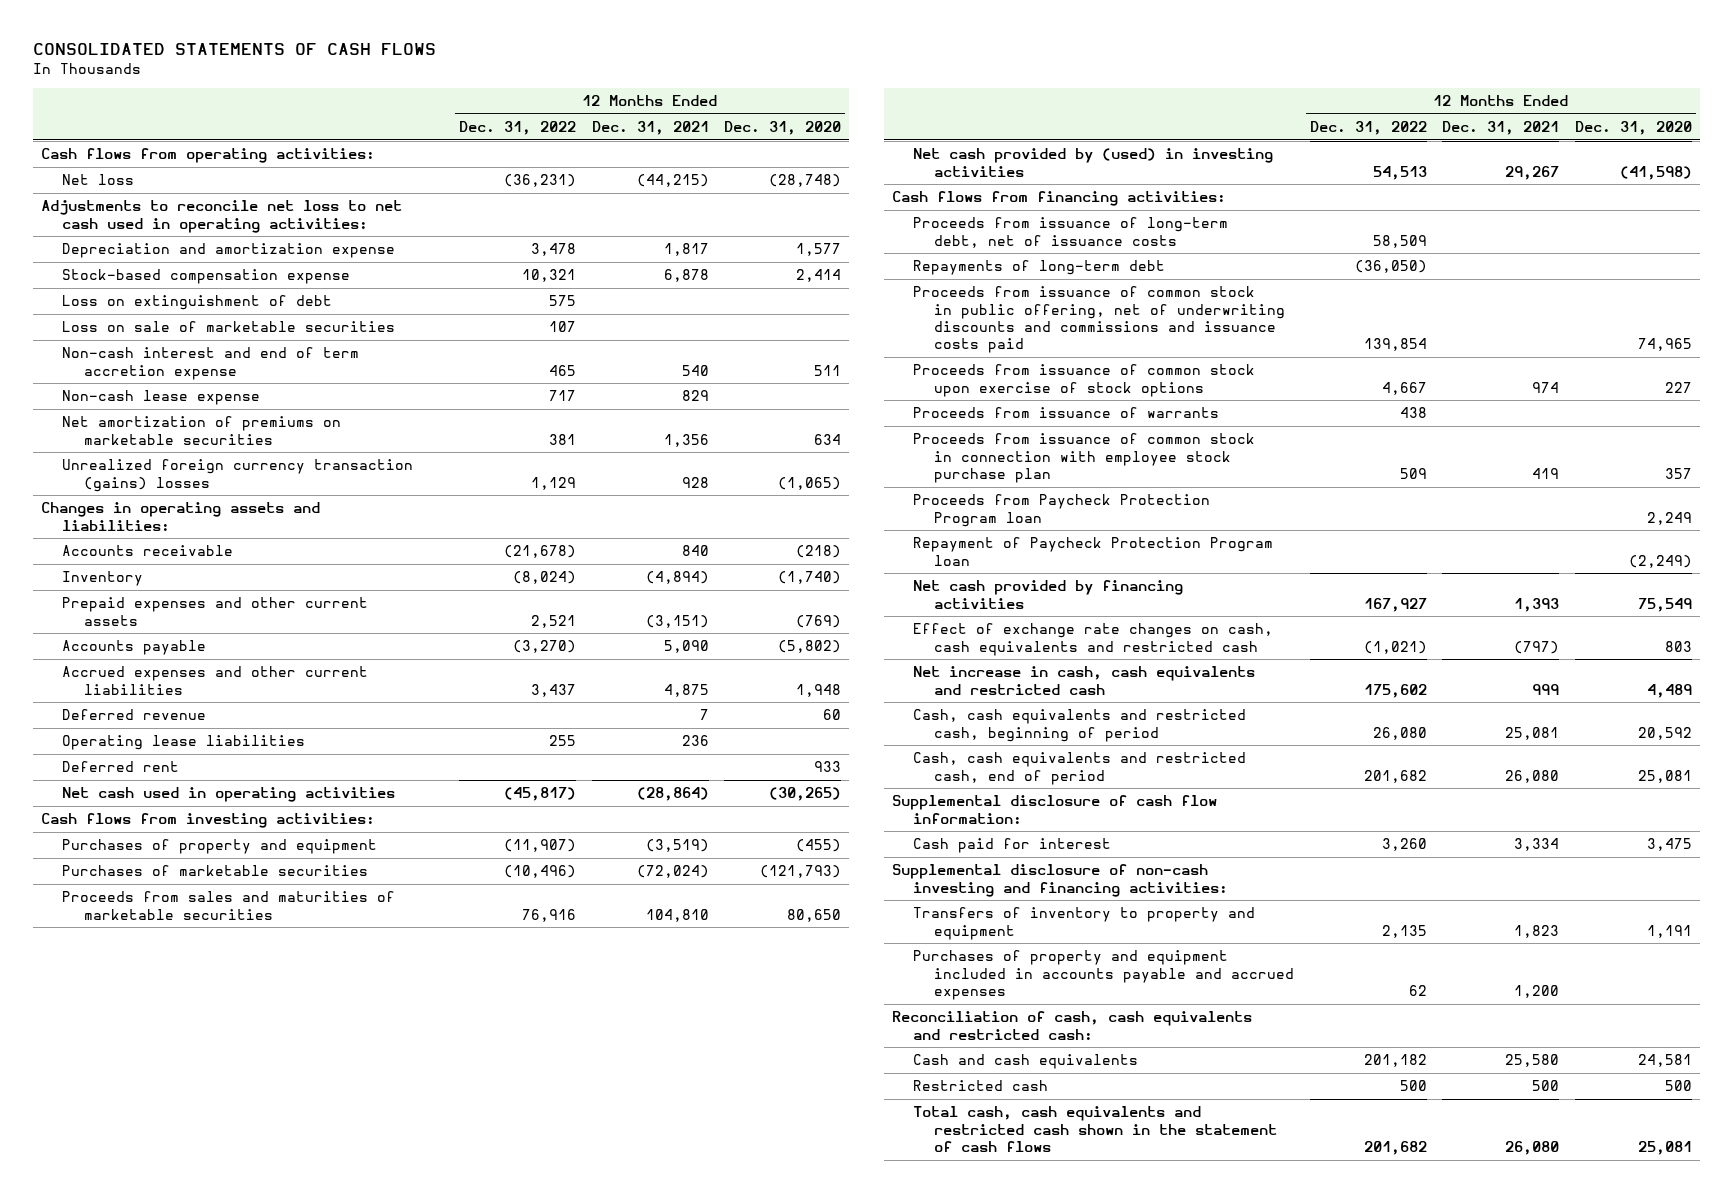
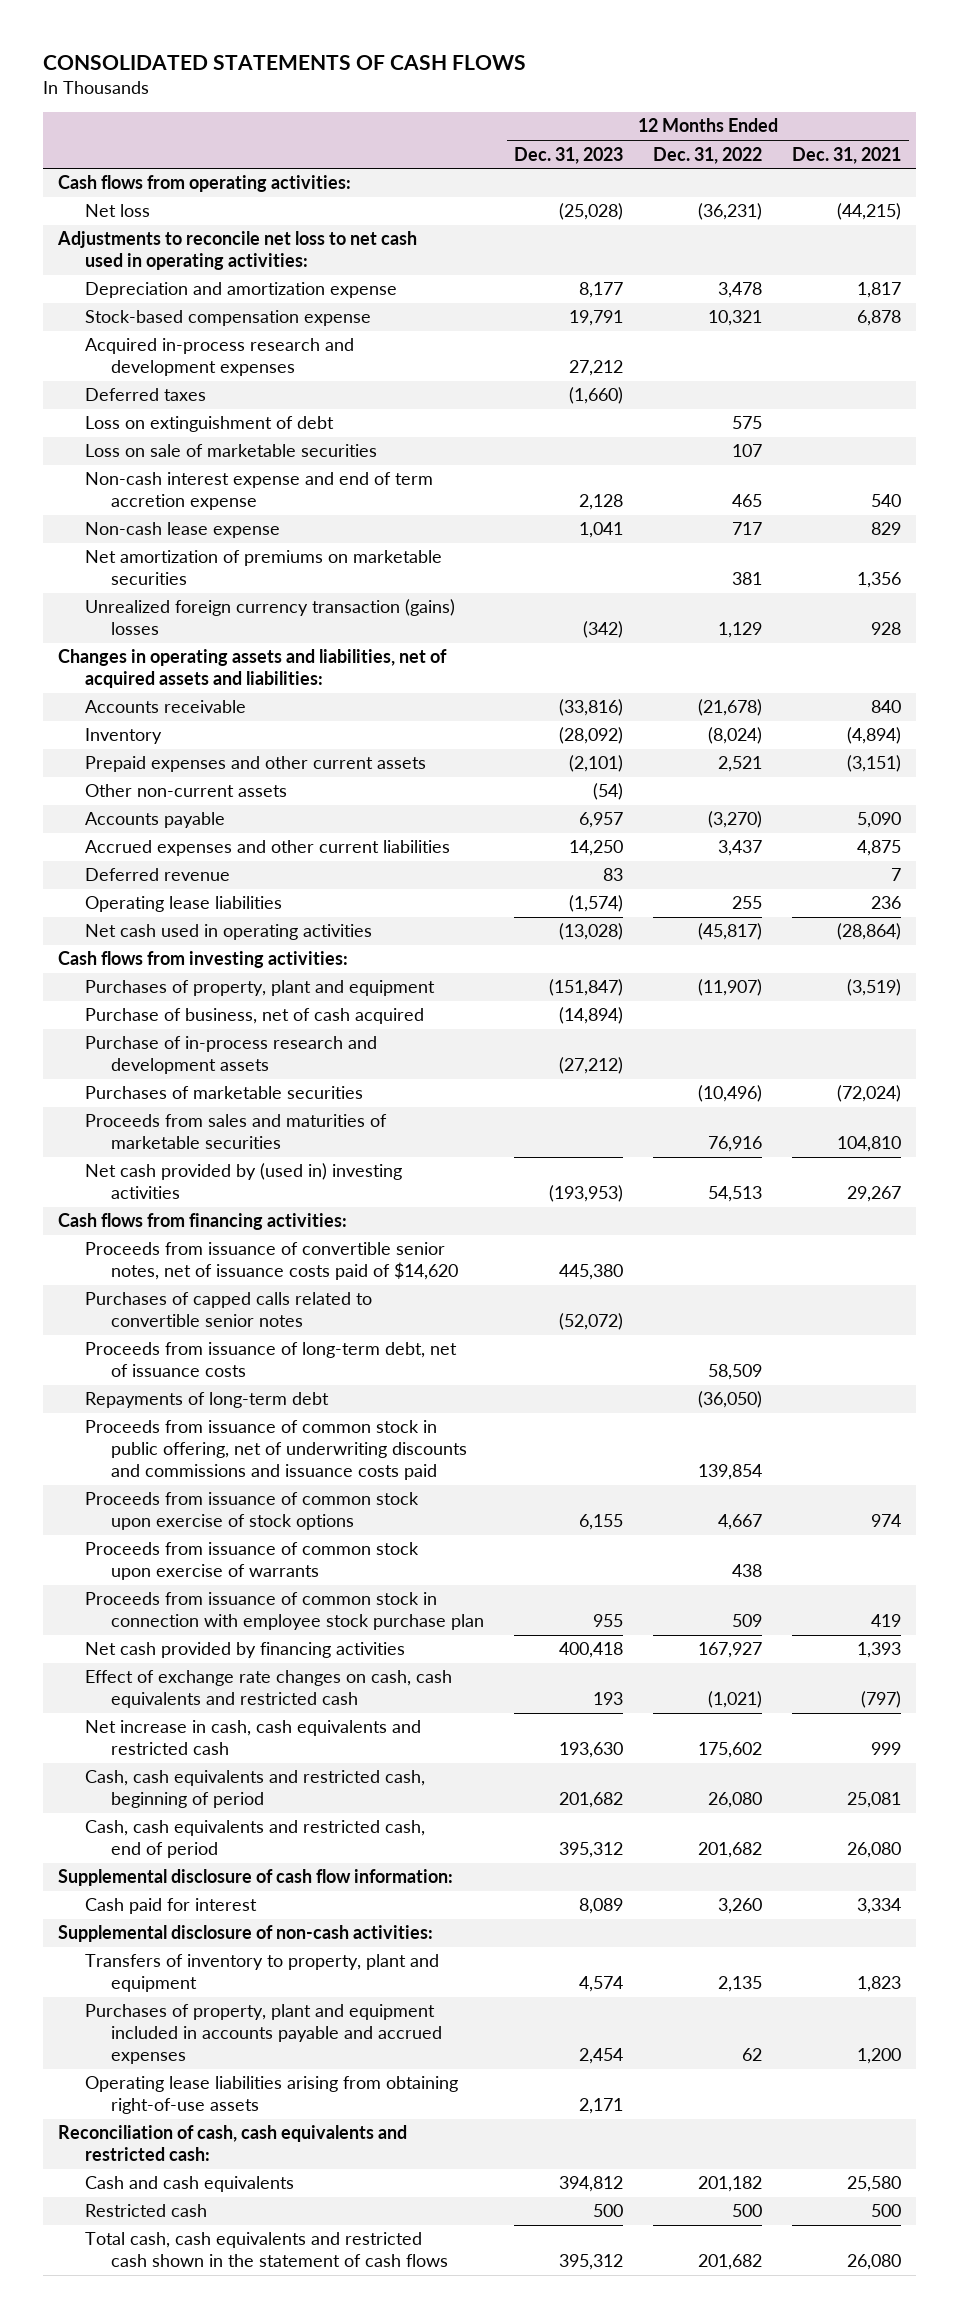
[724,120,842,135] Dec. 31, 2020 -> none
none -> [514,146,624,164] Dec. 31, 2023
none -> [84,338,354,377] Acquired in-process research and development expenses
none -> [84,388,206,402] Deferred taxes
[62,347,360,380] Non-cash interest and end of term accretion expense -> [84,472,433,511] Non-cash interest expense and end of term accretion expense
[41,502,321,531] Changes in operating assets and liabilities: -> [57,649,447,689] Changes in operating assets and liabilities, net of acquired assets and liabilities:
none -> [84,784,287,798] Other non-current assets
[62,761,180,773] Deferred rent -> none
[62,839,378,855] Purchases of property and equipment -> [84,980,435,997] Purchases of property, plant and equipment
none -> [84,1008,424,1025] Purchase of business, net of cash acquired
none -> [84,1036,377,1075] Purchase of in-process research and development assets
[912,148,1273,177] Net cash provided by (used) in investing activities -> [84,1163,402,1200] Net cash provided by (used in) investing activities
none -> [84,1242,459,1281] Proceeds from issuance of convertible senior notes, net of issuance costs paid of $14,620
none -> [84,1292,372,1328] Purchases of capped calls related to convertible senior notes
[912,407,1219,419] Proceeds from issuance of warrants -> [84,1542,419,1581] Proceeds from issuance of common stock upon exercise of warrants
[912,494,1210,527] Proceeds from Paycheck Protection Program loan -> none
[912,537,1273,566] Repayment of Paycheck Protection Program loan -> none
[891,864,1228,897] Supplemental disclosure of non-cash investing and financing activities: -> [57,1925,433,1943] Supplemental disclosure of non-cash activities:
[912,907,1255,940] Transfers of inventory to property and equipment -> [84,1954,439,1993] Transfers of inventory to property, plant and equipment
[912,950,1295,1000] Purchases of property and equipment included in accounts payable and accrued expenses -> [84,2004,443,2065] Purchases of property, plant and equipment included in accounts payable and accrued expenses
none -> [84,2076,458,2115] Operating lease liabilities arising from obtaining right-of-use assets

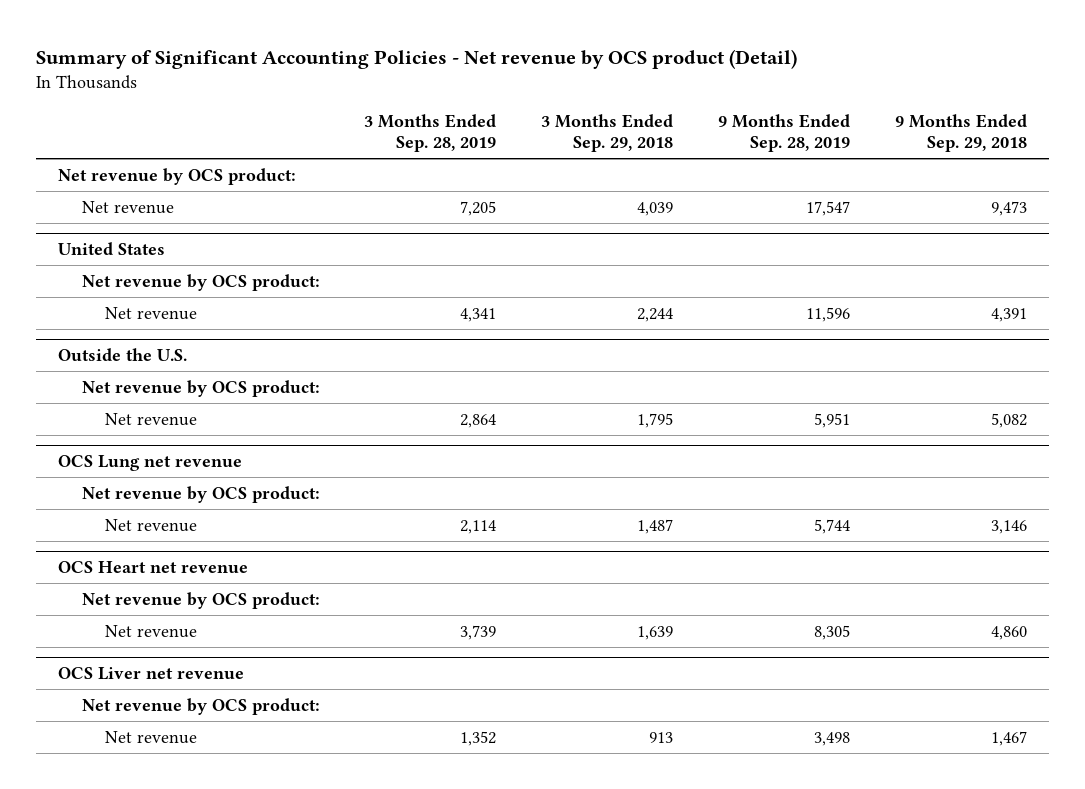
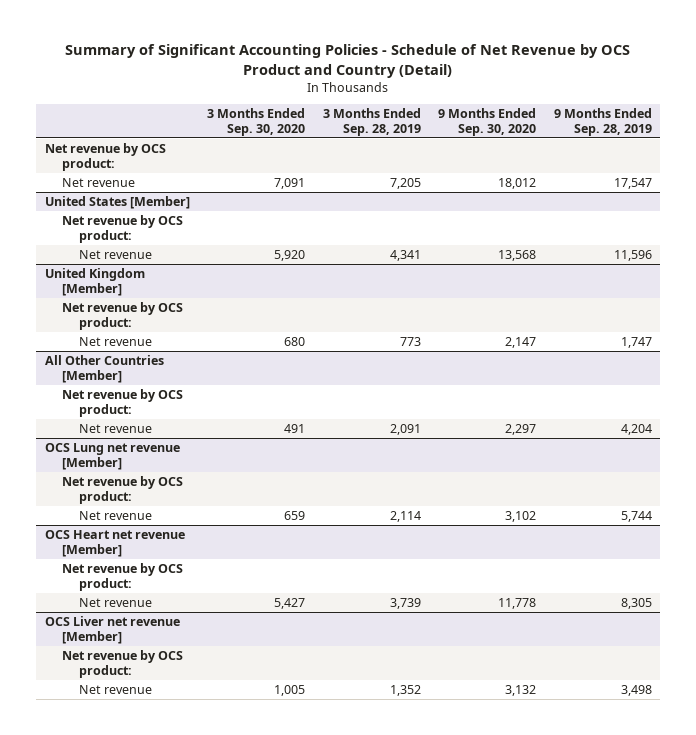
[35,48,797,69] Summary of Significant Accounting Policies - Net revenue by OCS product (Detail) -> [65,44,631,78] Summary of Significant Accounting Policies - Schedule of Net Revenue by OCS Product and Country (Detail)
[541,114,674,153] 3 Months Ended Sep. 29, 2018 -> none
[894,114,1027,153] 9 Months Ended Sep. 29, 2018 -> none
none -> [207,108,306,137] 3 Months Ended Sep. 30, 2020
none -> [438,108,537,137] 9 Months Ended Sep. 30, 2020
[58,242,166,256] United States -> [44,195,190,209] United States [Member]
[58,348,188,362] Outside the U.S. -> none
none -> [44,267,145,296] United Kingdom [Member]
[58,455,243,472] OCS Lung net revenue -> none
[460,413,497,428] 2,864 -> [399,336,421,346] 773
[813,412,850,428] 5,951 -> [620,336,652,348] 1,747
none -> [44,354,164,383] All Other Countries [Member]
none -> [78,423,152,433] Net revenue
none -> [44,442,180,470] OCS Lung net revenue [Member]
none -> [61,475,183,504] Net revenue by OCS product:
[58,561,249,574] OCS Heart net revenue -> [44,529,185,557] OCS Heart net revenue [Member]
[58,667,245,681] OCS Liver net revenue -> [44,615,180,644] OCS Liver net revenue [Member]

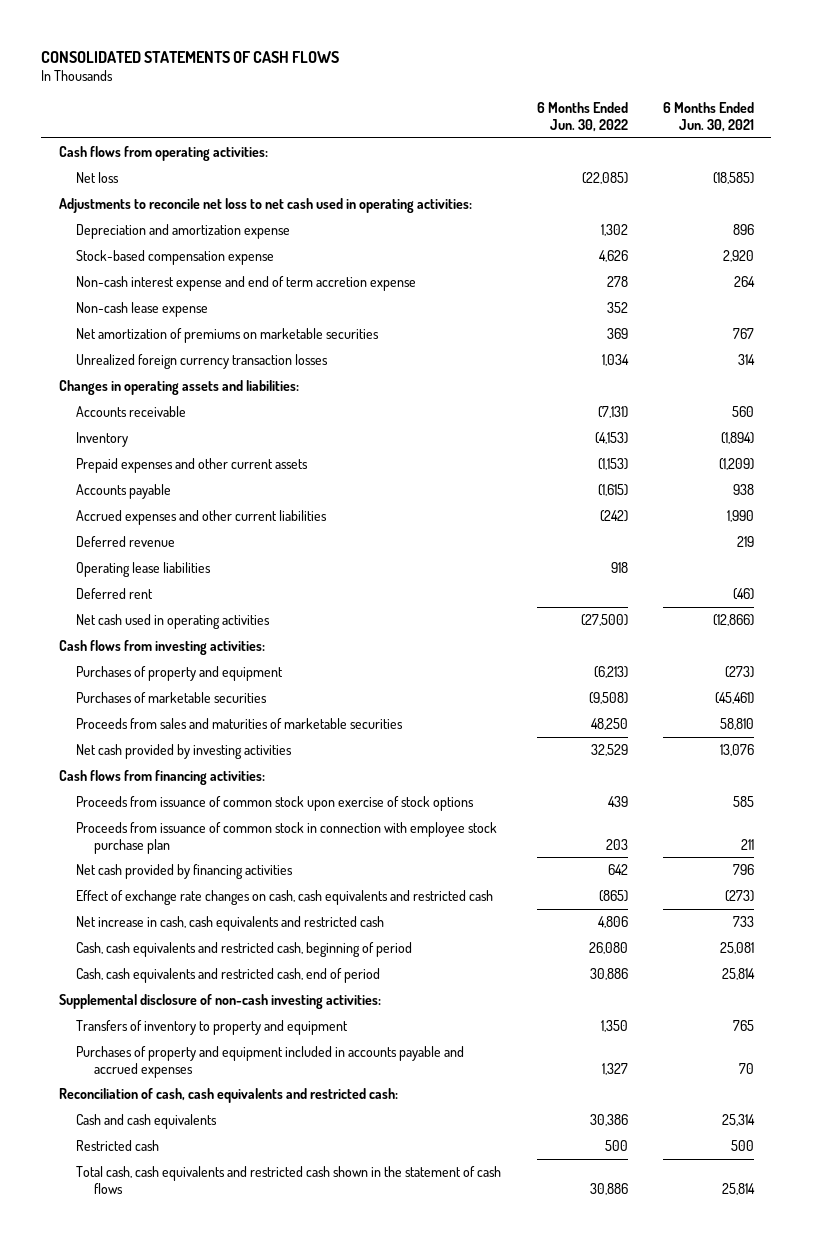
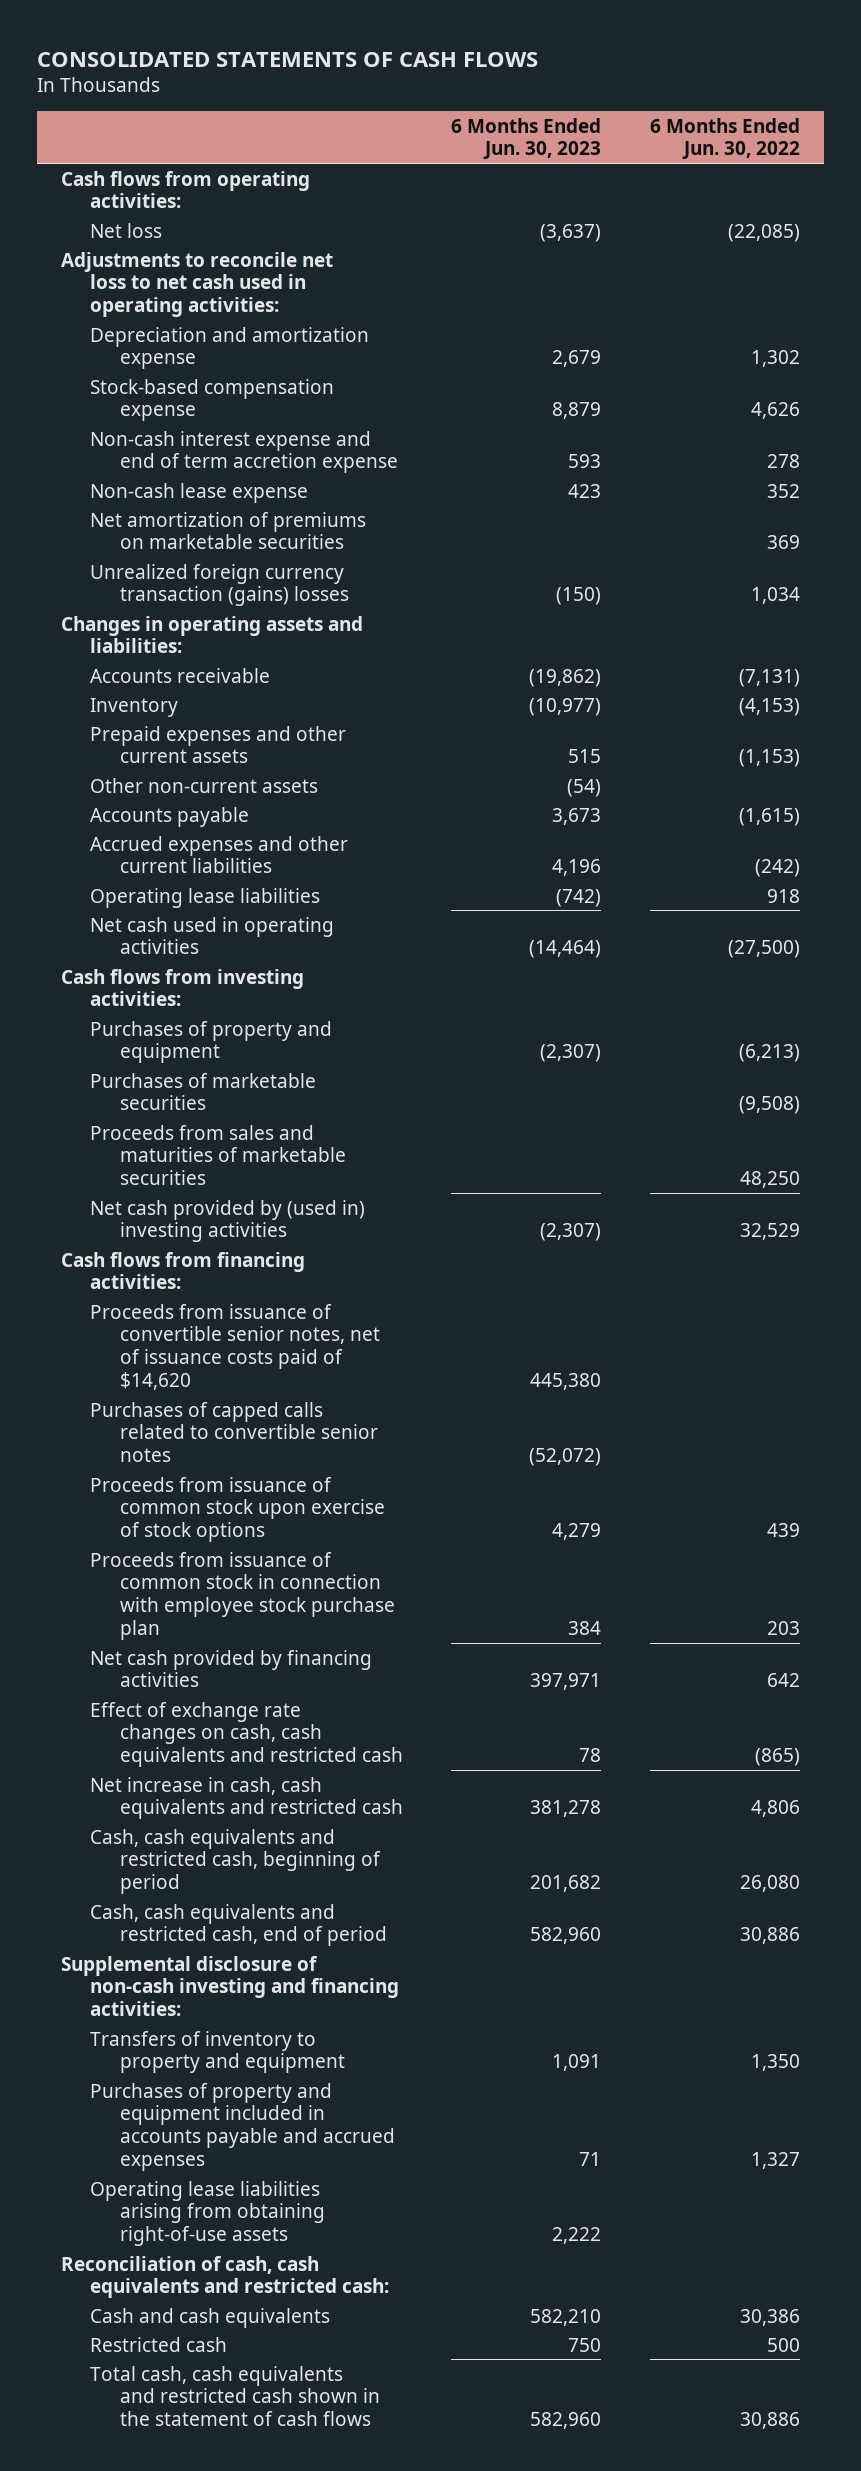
[662,101,754,132] 6 Months Ended Jun. 30, 2021 -> none
none -> [451,117,602,160] 6 Months Ended Jun. 30, 2023
[76,353,329,369] Unrealized foreign currency transaction losses -> [90,563,349,607] Unrealized foreign currency transaction (gains) losses
none -> [90,777,319,793] Other non-current assets
[76,535,176,547] Deferred revenue -> none
[76,587,154,599] Deferred rent -> none
[76,743,293,759] Net cash provided by investing activities -> [90,1199,366,1243] Net cash provided by (used in) investing activities
none -> [90,1303,380,1391] Proceeds from issuance of convertible senior notes, net of issuance costs paid of $14,620
none -> [90,1401,378,1463] Purchases of capped calls related to convertible senior notes
[58,993,381,1009] Supplemental disclosure of non-cash investing activities: -> [61,1955,400,2017] Supplemental disclosure of non-cash investing and financing activities:
none -> [90,2180,325,2247] Operating lease liabilities arising from obtaining right-of-use assets

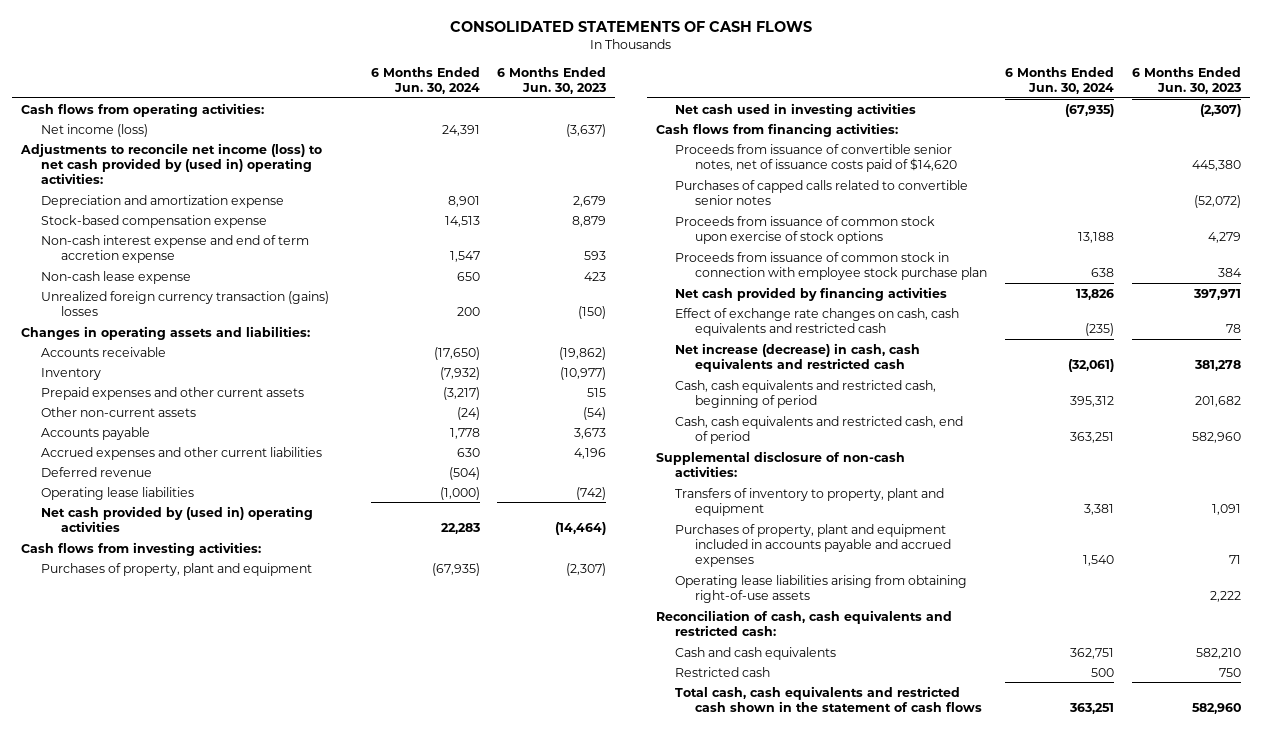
[649,117,800,160] 6 Months Ended Jun. 30, 2022 -> none
none -> [370,66,480,94] 6 Months Ended Jun. 30, 2024
[90,222,163,238] Net loss -> [41,123,149,137] Net income (loss)
[61,251,334,318] Adjustments to reconcile net loss to net cash used in operating activities: -> [20,142,323,185] Adjustments to reconcile net income (loss) to net cash provided by (used in) operating activities:
[90,511,367,550] Net amortization of premiums on marketable securities -> none
none -> [41,466,153,477] Deferred revenue
[90,916,335,955] Net cash used in operating activities -> [41,505,314,532] Net cash provided by (used in) operating activities
[90,1072,317,1111] Purchases of marketable securities -> none
[90,1124,346,1186] Proceeds from sales and maturities of marketable securities -> none
[90,1020,333,1064] Purchases of property and equipment -> [41,562,313,576] Purchases of property, plant and equipment
[90,1199,366,1243] Net cash provided by (used in) investing activities -> [675,102,917,117] Net cash used in investing activities
[90,1776,403,1820] Net increase in cash, cash equivalents and restricted cash -> [675,342,921,372] Net increase (decrease) in cash, cash equivalents and restricted cash
[61,1955,400,2017] Supplemental disclosure of non-cash investing and financing activities: -> [655,450,905,477] Supplemental disclosure of non-cash activities:
[90,2030,345,2074] Transfers of inventory to property and equipment -> [675,487,945,516] Transfers of inventory to property, plant and equipment
[90,2082,395,2172] Purchases of property and equipment included in accounts payable and accrued expenses -> [675,523,952,568] Purchases of property, plant and equipment included in accounts payable and accrued expenses

